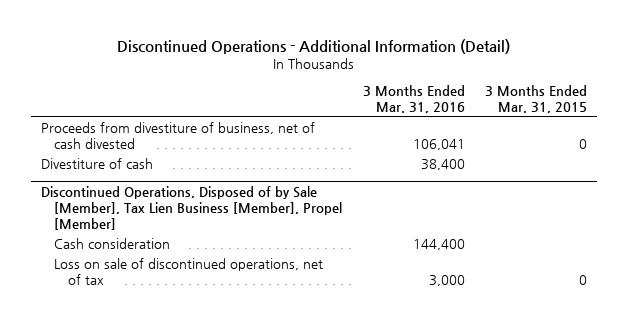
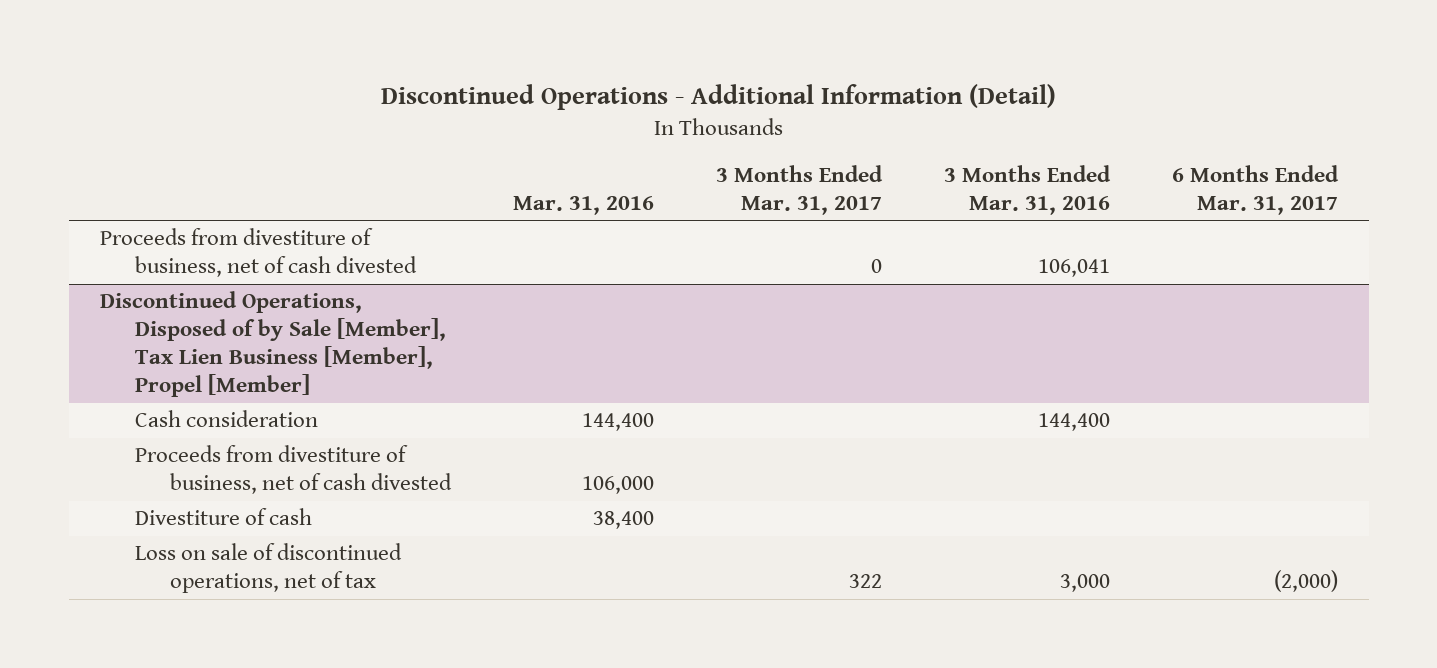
[484,85,587,114] 3 Months Ended Mar. 31, 2015 -> none
none -> [513,195,655,215] Mar. 31, 2016
none -> [716,164,884,215] 3 Months Ended Mar. 31, 2017
none -> [1171,164,1339,215] 6 Months Ended Mar. 31, 2017
[41,158,154,170] Divestiture of cash -> none
none -> [134,445,453,495] Proceeds from divestiture of business, net of cash divested
none -> [134,508,312,526] Divestiture of cash

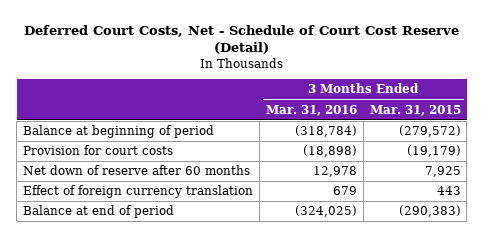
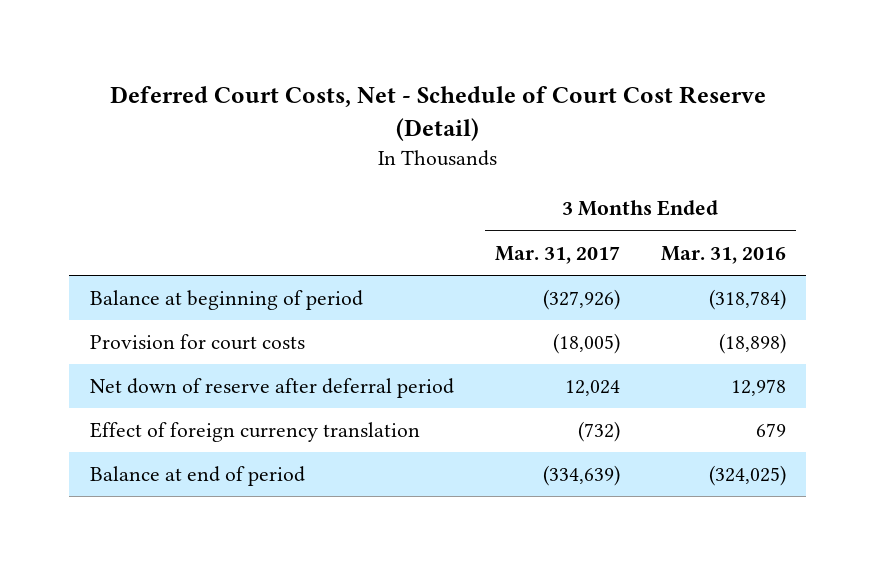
[369,104,461,116] Mar. 31, 2015 -> none
none -> [494,245,620,264] Mar. 31, 2017
[23,165,251,176] Net down of reserve after 60 months -> [89,378,454,399] Net down of reserve after deferral period

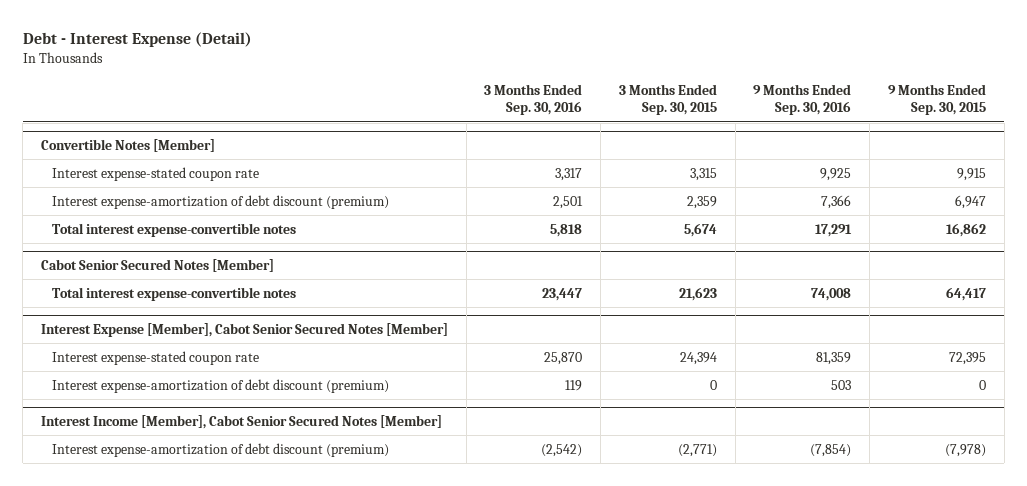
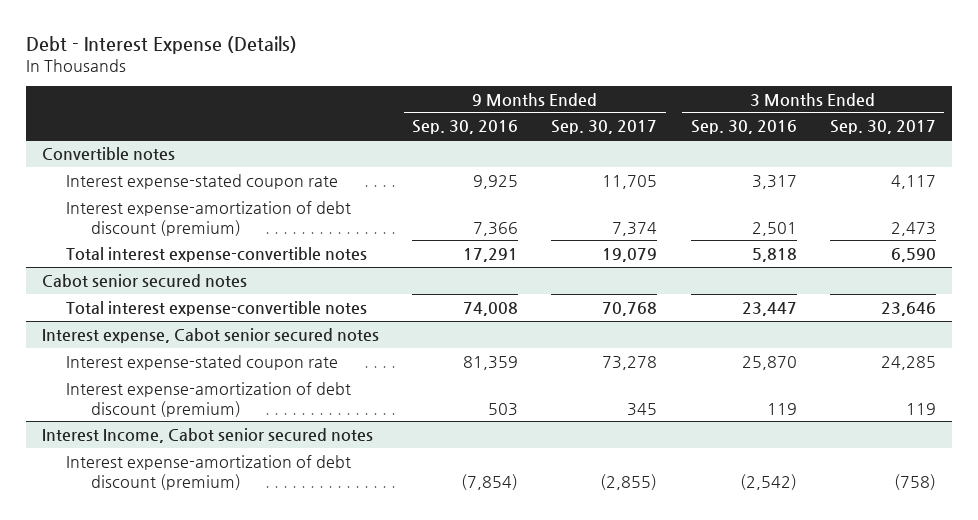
[22,32,252,48] Debt - Interest Expense (Detail) -> [25,35,297,54] Debt - Interest Expense (Details)
[618,84,717,116] 3 Months Ended Sep. 30, 2015 -> none
[887,84,986,116] 9 Months Ended Sep. 30, 2015 -> none
none -> [551,120,658,135] Sep. 30, 2017
none -> [829,120,936,135] Sep. 30, 2017
[40,139,215,153] Convertible Notes [Member] -> [42,146,176,160] Convertible notes
[40,259,274,273] Cabot Senior Secured Notes [Member] -> [42,273,248,288] Cabot senior secured notes
[40,323,448,338] Interest Expense [Member], Cabot Senior Secured Notes [Member] -> [42,327,380,343] Interest expense, Cabot senior secured notes
[40,415,442,430] Interest Income [Member], Cabot Senior Secured Notes [Member] -> [42,427,374,443] Interest Income, Cabot senior secured notes

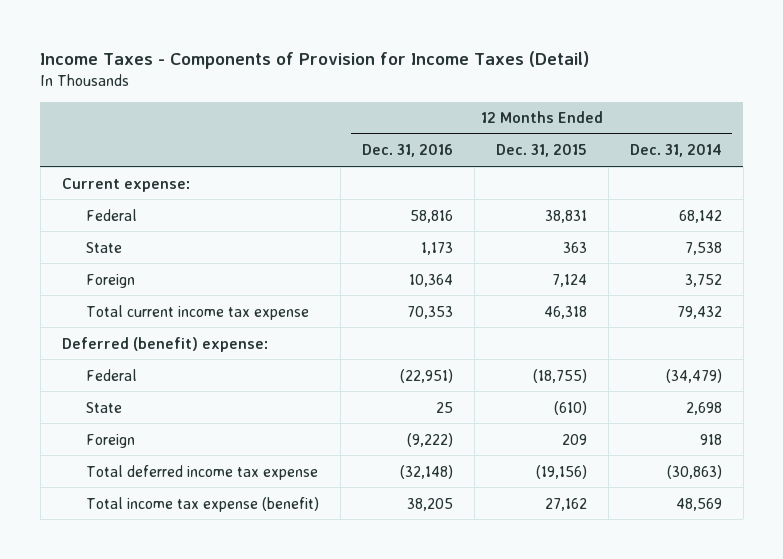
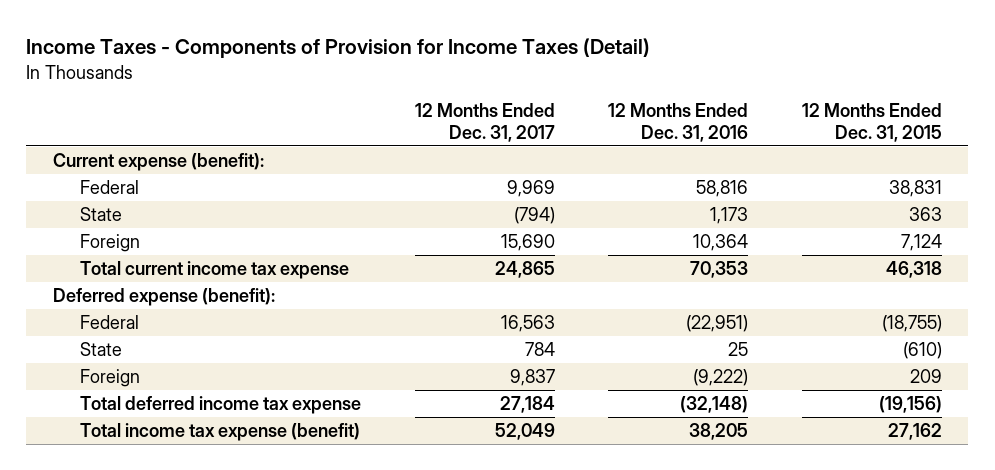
[629,144,722,158] Dec. 31, 2014 -> none
none -> [414,102,555,142] 12 Months Ended Dec. 31, 2017
[61,177,190,192] Current expense: -> [53,153,265,172] Current expense (benefit):
[61,336,268,352] Deferred (benefit) expense: -> [53,288,276,307] Deferred expense (benefit):

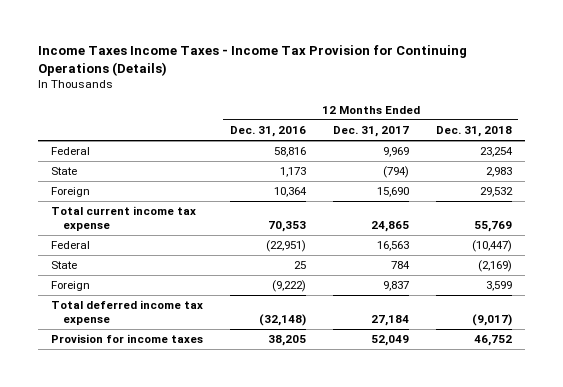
[26,38,651,59] Income Taxes - Components of Provision for Income Taxes (Detail) -> [37,45,467,76] Income Taxes Income Taxes - Income Tax Provision for Continuing Operations (Details)
[801,102,942,142] 12 Months Ended Dec. 31, 2015 -> none
none -> [435,126,512,138] Dec. 31, 2018
[53,153,265,172] Current expense (benefit): -> none
[53,288,276,307] Deferred expense (benefit): -> none
[80,423,361,442] Total income tax expense (benefit) -> [50,334,203,344] Provision for income taxes

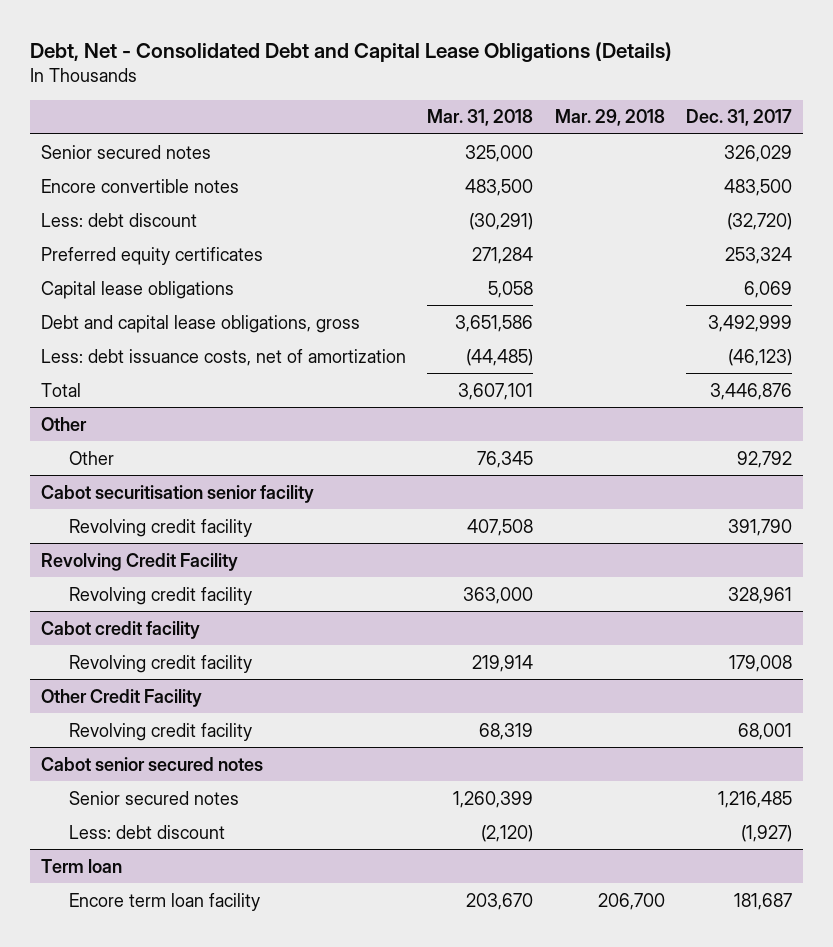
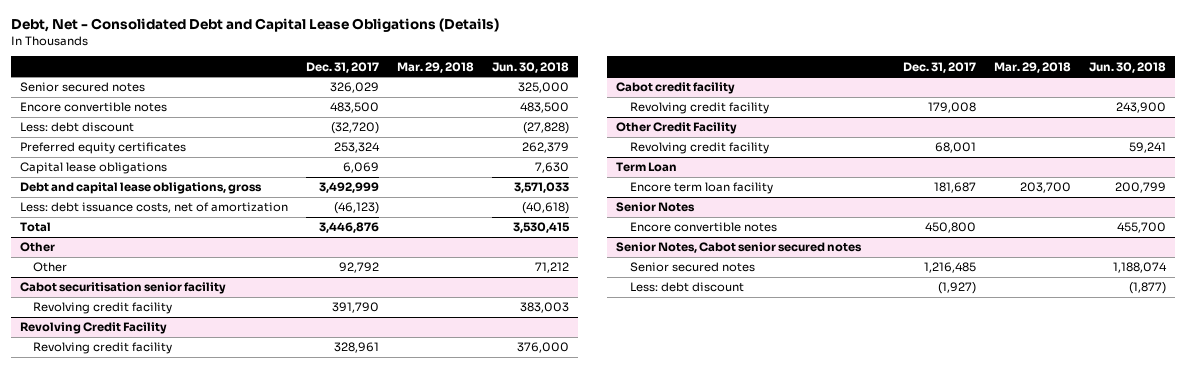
[427,109,534,127] Mar. 31, 2018 -> none
none -> [491,61,569,73] Jun. 30, 2018
none -> [616,162,678,173] Term Loan
none -> [629,182,773,195] Encore term loan facility
none -> [616,202,696,213] Senior Notes
none -> [629,222,777,233] Encore convertible notes
[40,756,263,771] Cabot senior secured notes -> [616,242,863,254] Senior Notes, Cabot senior secured notes
[40,858,122,873] Term loan -> none
[69,892,261,911] Encore term loan facility -> none

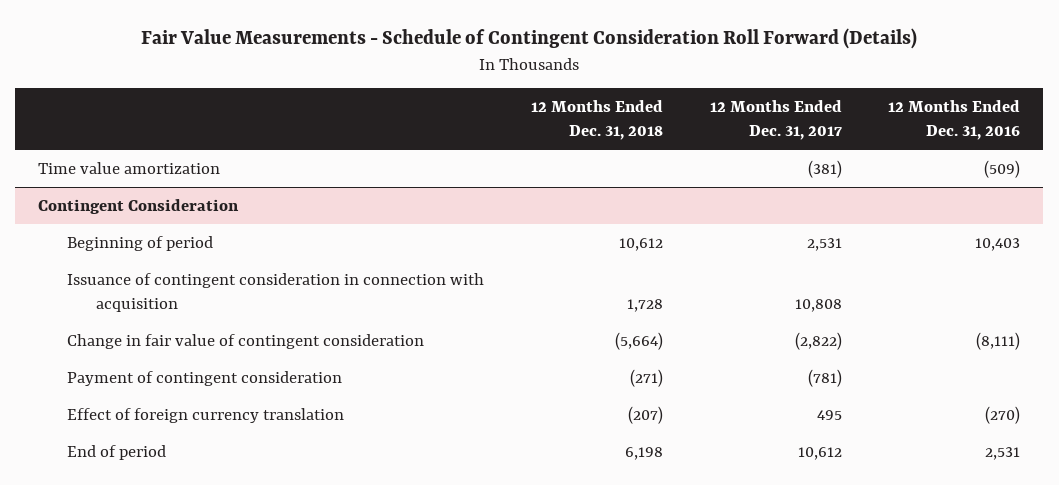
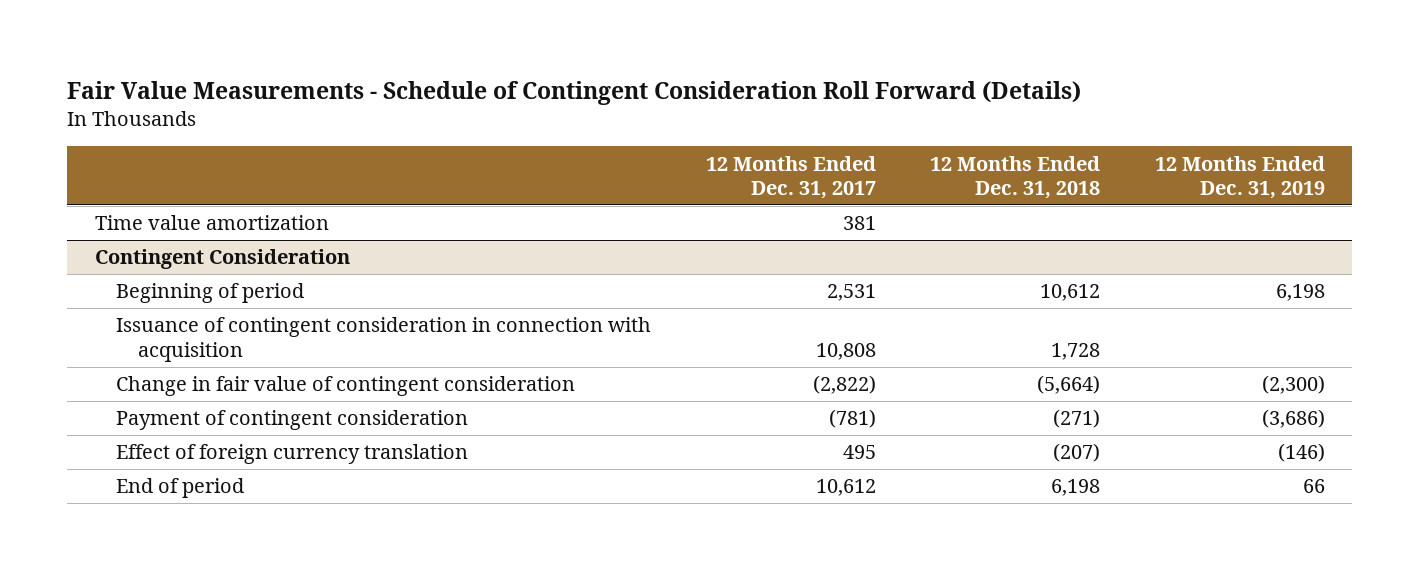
[888,100,1021,141] 12 Months Ended Dec. 31, 2016 -> none
none -> [1154,155,1325,199] 12 Months Ended Dec. 31, 2019
[807,159,842,178] (381) -> [842,216,876,231] 381

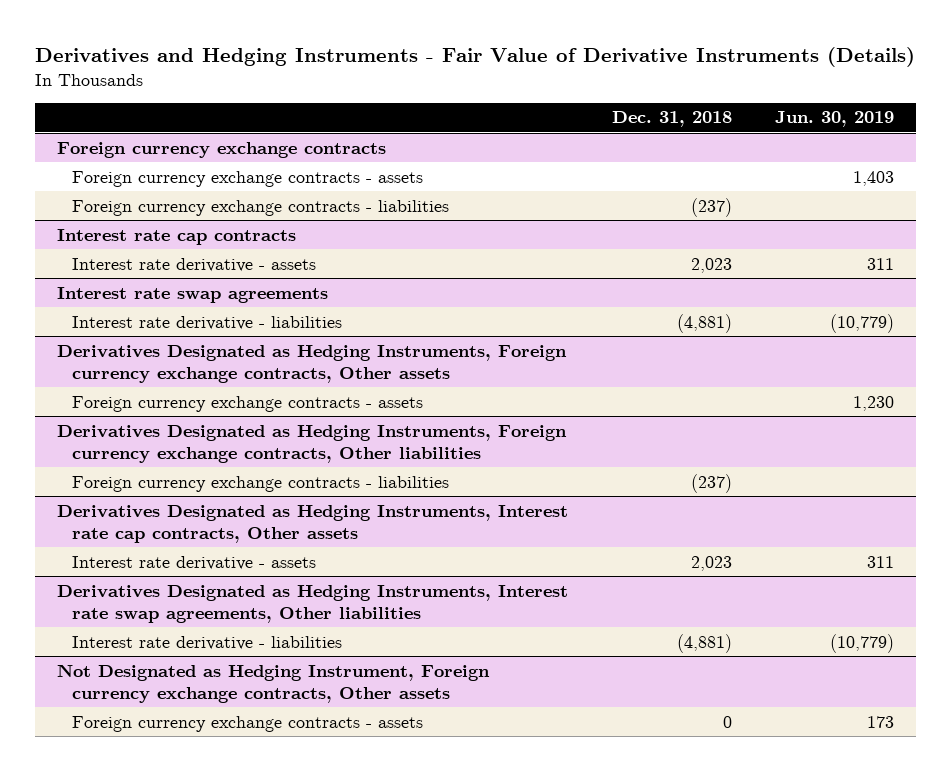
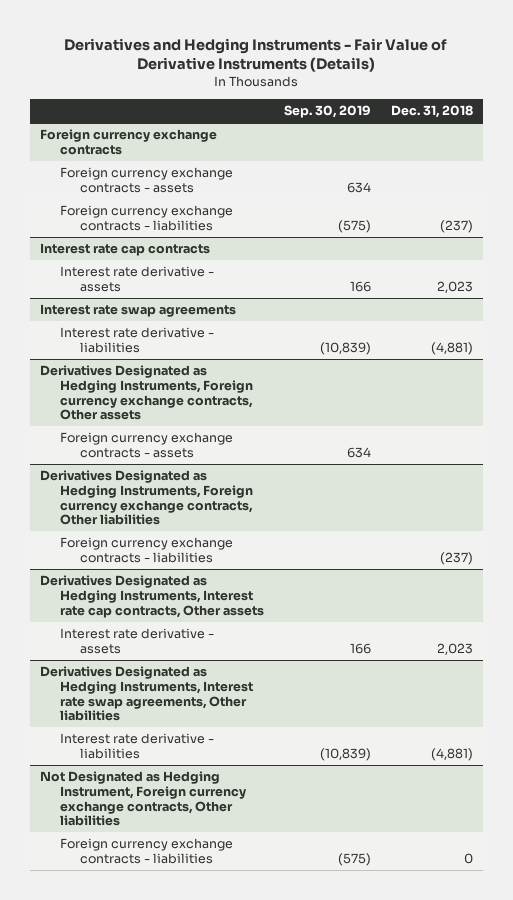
[775,111,895,128] Jun. 30, 2019 -> none
none -> [283,105,371,119] Sep. 30, 2019
[57,663,491,703] Not Designated as Hedging Instrument, Foreign currency exchange contracts, Other assets -> [40,771,247,827] Not Designated as Hedging Instrument, Foreign currency exchange contracts, Other liabilities
[71,715,423,732] Foreign currency exchange contracts - assets -> [60,838,234,864] Foreign currency exchange contracts - liabilities

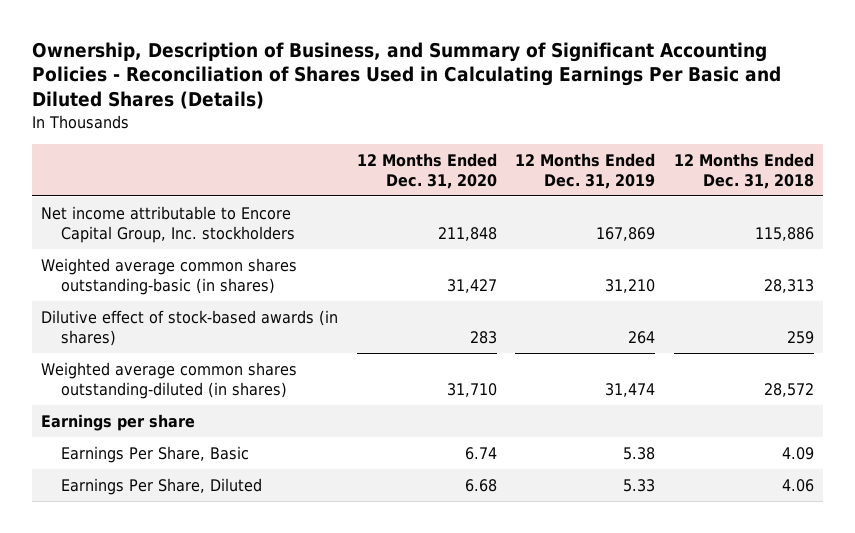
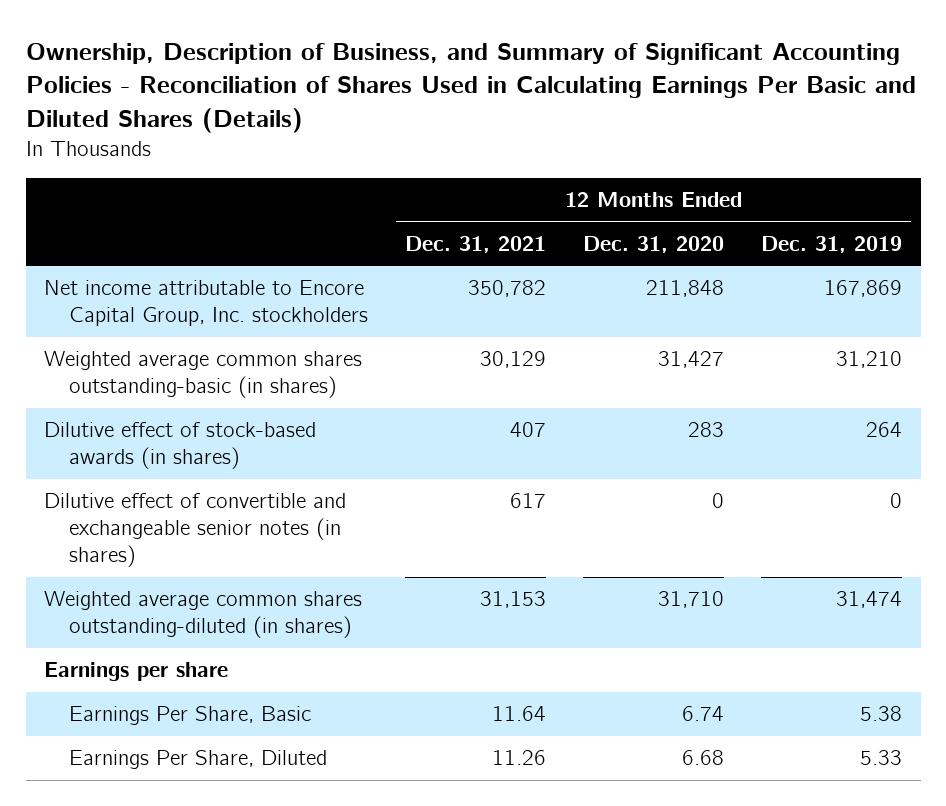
[674,152,815,189] 12 Months Ended Dec. 31, 2018 -> none
none -> [405,235,547,253] Dec. 31, 2021
none -> [44,493,347,568] Dilutive effect of convertible and exchangeable senior notes (in shares)

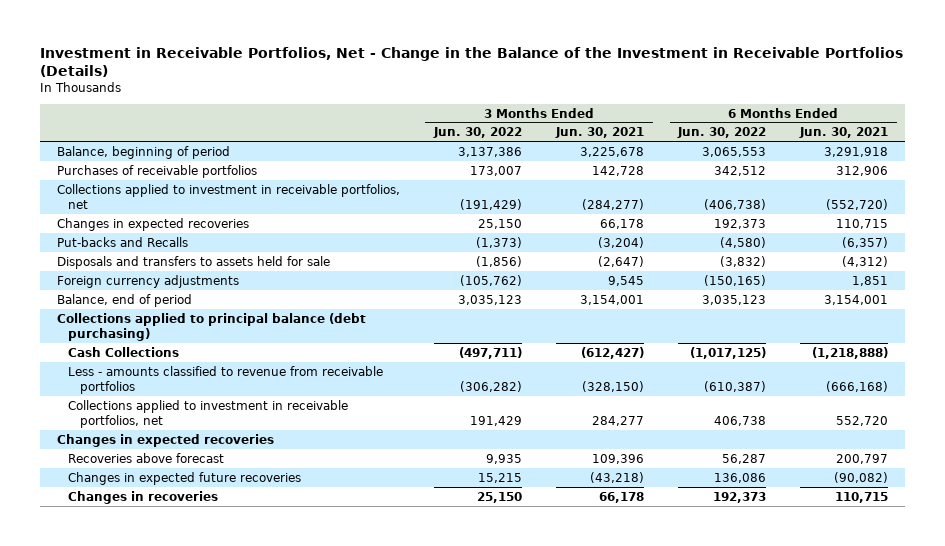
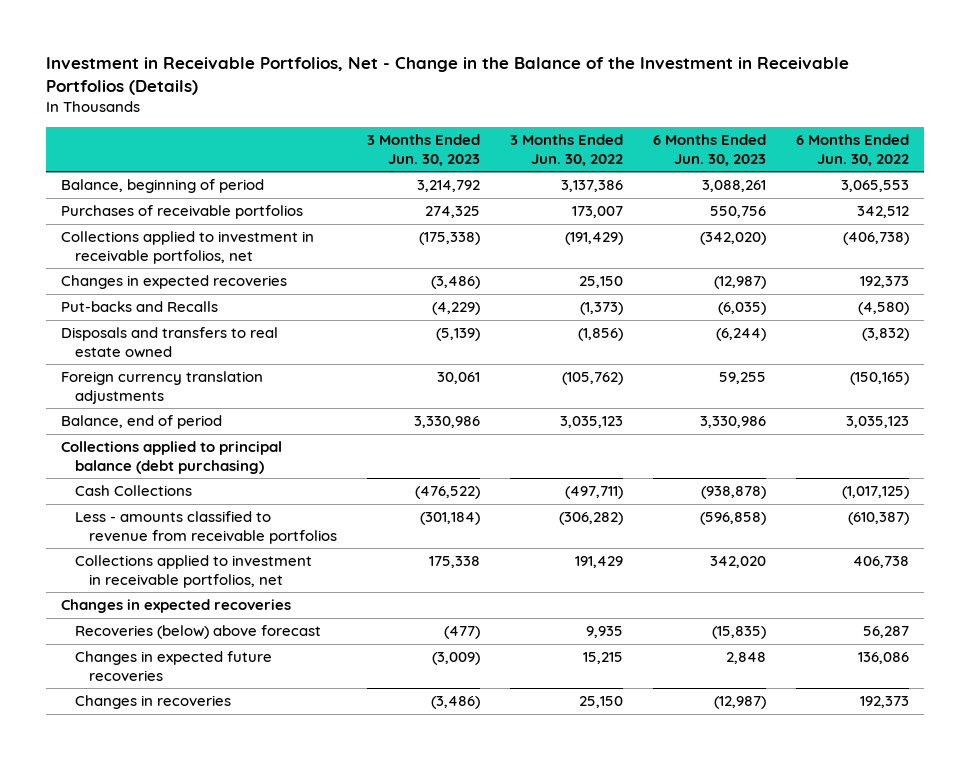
[554,127,644,139] Jun. 30, 2021 -> none
[799,127,889,139] Jun. 30, 2021 -> none
none -> [367,134,481,166] 3 Months Ended Jun. 30, 2023
none -> [653,134,767,166] 6 Months Ended Jun. 30, 2023
[56,255,330,269] Disposals and transfers to assets held for sale -> [60,327,278,358] Disposals and transfers to real estate owned
[56,274,239,288] Foreign currency adjustments -> [60,371,263,404] Foreign currency translation adjustments
[68,452,225,463] Recoveries above forecast -> [74,625,321,640] Recoveries (below) above forecast

